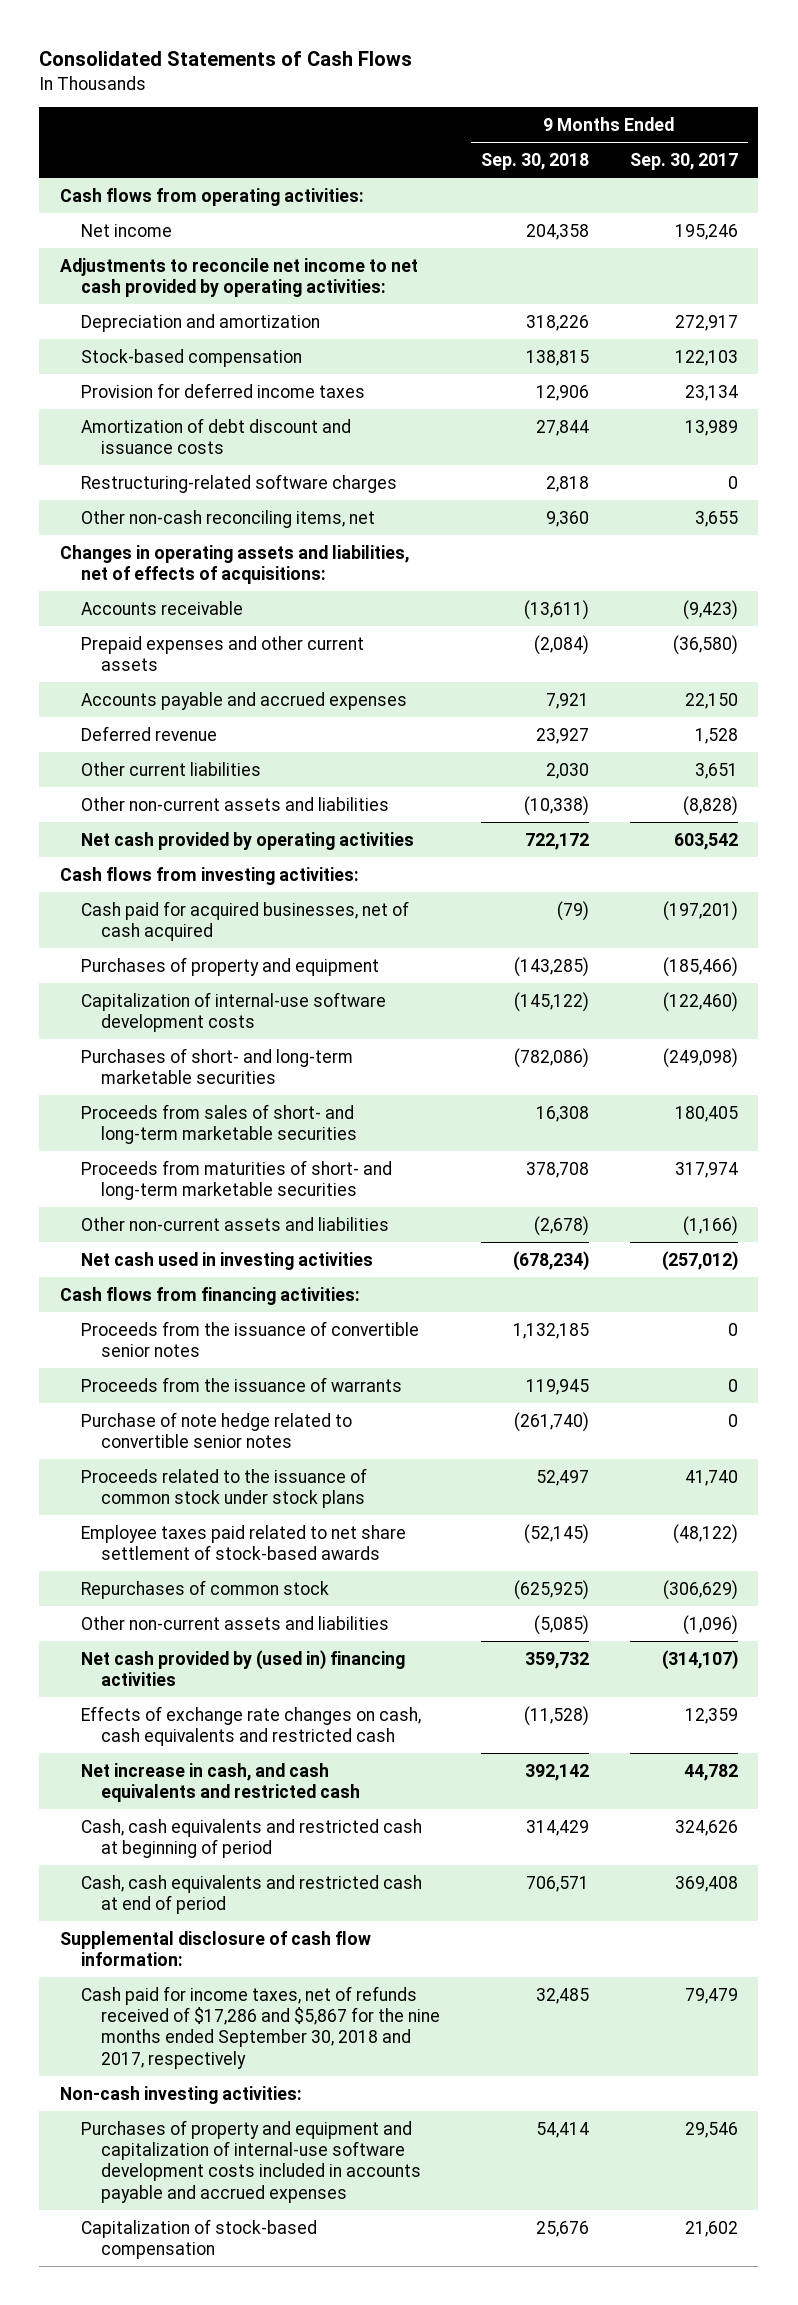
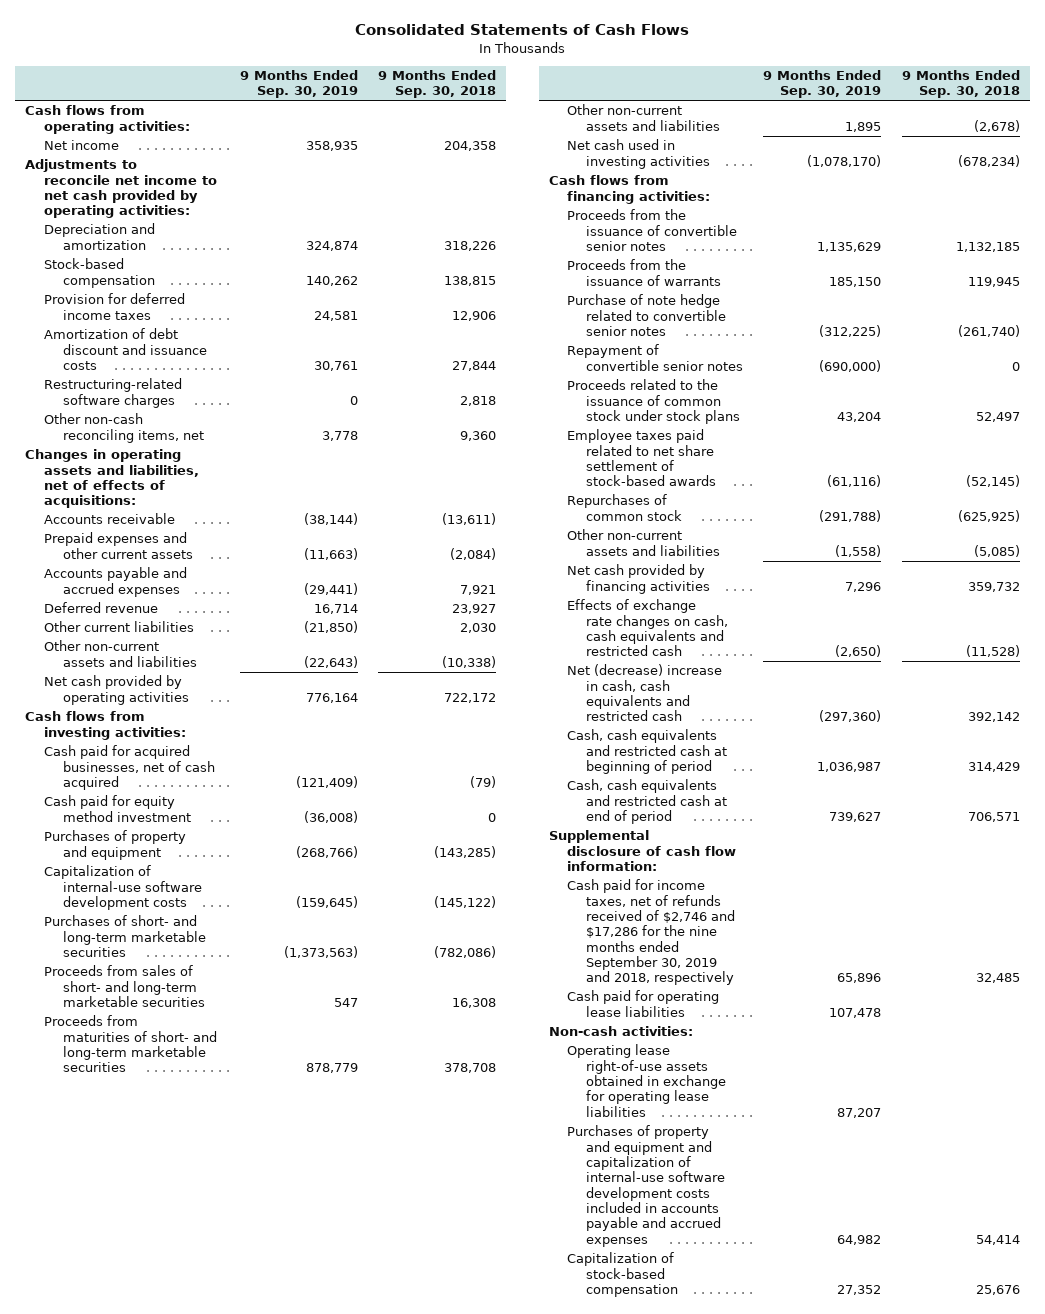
[629,152,738,170] Sep. 30, 2017 -> none
none -> [239,70,358,99] 9 Months Ended Sep. 30, 2019
none -> [43,795,191,822] Cash paid for equity method investment
none -> [567,344,744,371] Repayment of convertible senior notes
[80,1649,405,1687] Net cash provided by (used in) financing activities -> [567,564,711,594] Net cash provided by financing activities
[80,1762,361,1803] Net increase in cash, and cash equivalents and restricted cash -> [567,664,723,722] Net (decrease) increase in cash, cash equivalents and restricted cash
[80,1985,441,2069] Cash paid for income taxes, net of refunds received of $17,286 and $5,867 for the nine months ended September 30, 2018 and 2017, respectively -> [567,879,736,986] Cash paid for income taxes, net of refunds received of $2,746 and $17,286 for the nine months ended September 30, 2019 and 2018, respectively
none -> [567,990,720,1017] Cash paid for operating lease liabilities
[59,2085,302,2104] Non-cash investing activities: -> [548,1026,693,1037] Non-cash activities:
none -> [567,1044,727,1117] Operating lease right-of-use assets obtained in exchange for operating lease liabilities

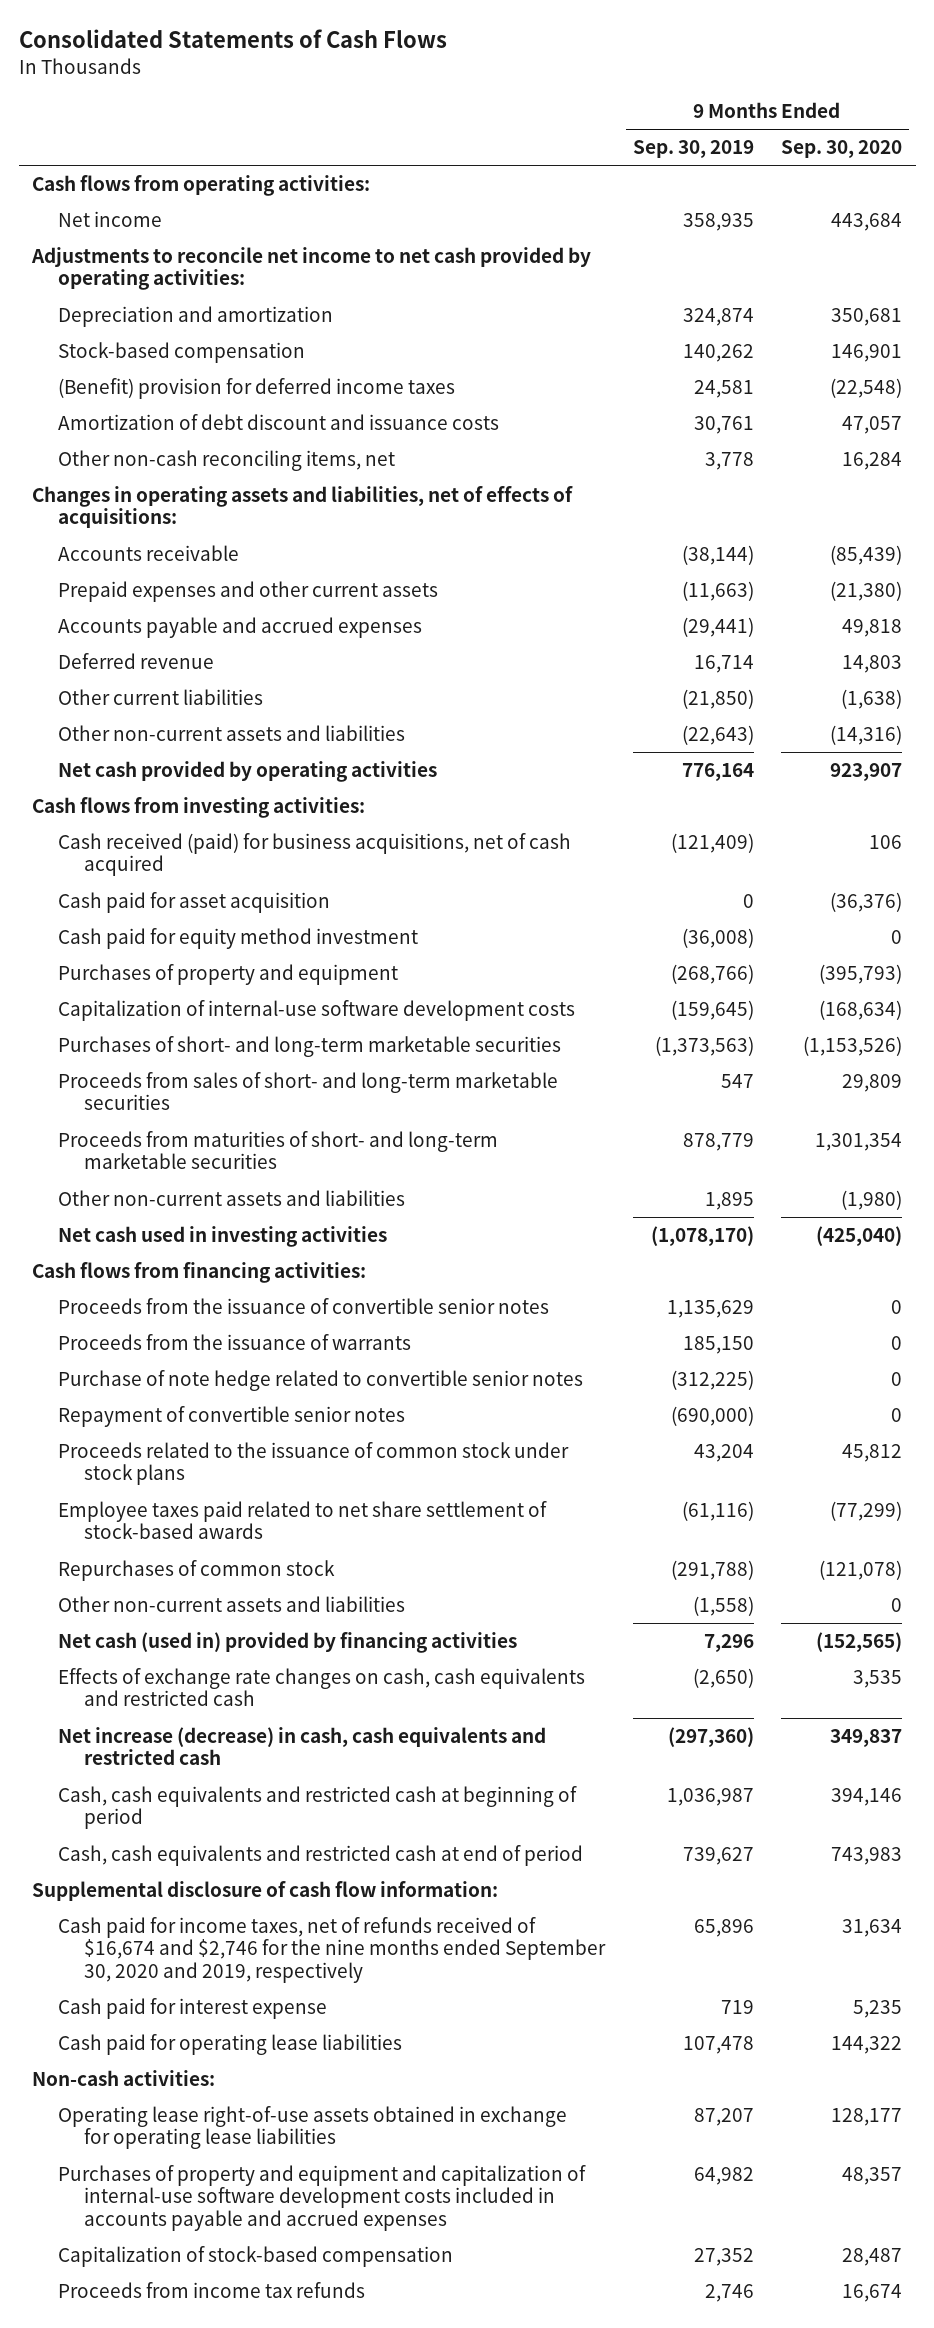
[378,70,497,99] 9 Months Ended Sep. 30, 2018 -> none
none -> [780,140,902,159] Sep. 30, 2020
[43,293,185,320] Provision for deferred income taxes -> [58,378,456,400] (Benefit) provision for deferred income taxes
[43,378,182,408] Restructuring-related software charges -> none
[43,745,215,791] Cash paid for acquired businesses, net of cash acquired -> [58,833,572,877] Cash received (paid) for business acquisitions, net of cash acquired
none -> [58,892,331,914] Cash paid for asset acquisition
[567,564,711,594] Net cash provided by financing activities -> [58,1632,518,1654] Net cash (used in) provided by financing activities
[567,664,723,722] Net (decrease) increase in cash, cash equivalents and restricted cash -> [58,1727,547,1766] Net increase (decrease) in cash, cash equivalents and restricted cash
[567,879,736,986] Cash paid for income taxes, net of refunds received of $2,746 and $17,286 for the nine months ended September 30, 2019 and 2018, respectively -> [58,1917,607,1983] Cash paid for income taxes, net of refunds received of $16,674 and $2,746 for the nine months ended September 30, 2020 and 2019, respectively
none -> [58,1998,328,2020] Cash paid for interest expense
none -> [58,2282,366,2299] Proceeds from income tax refunds

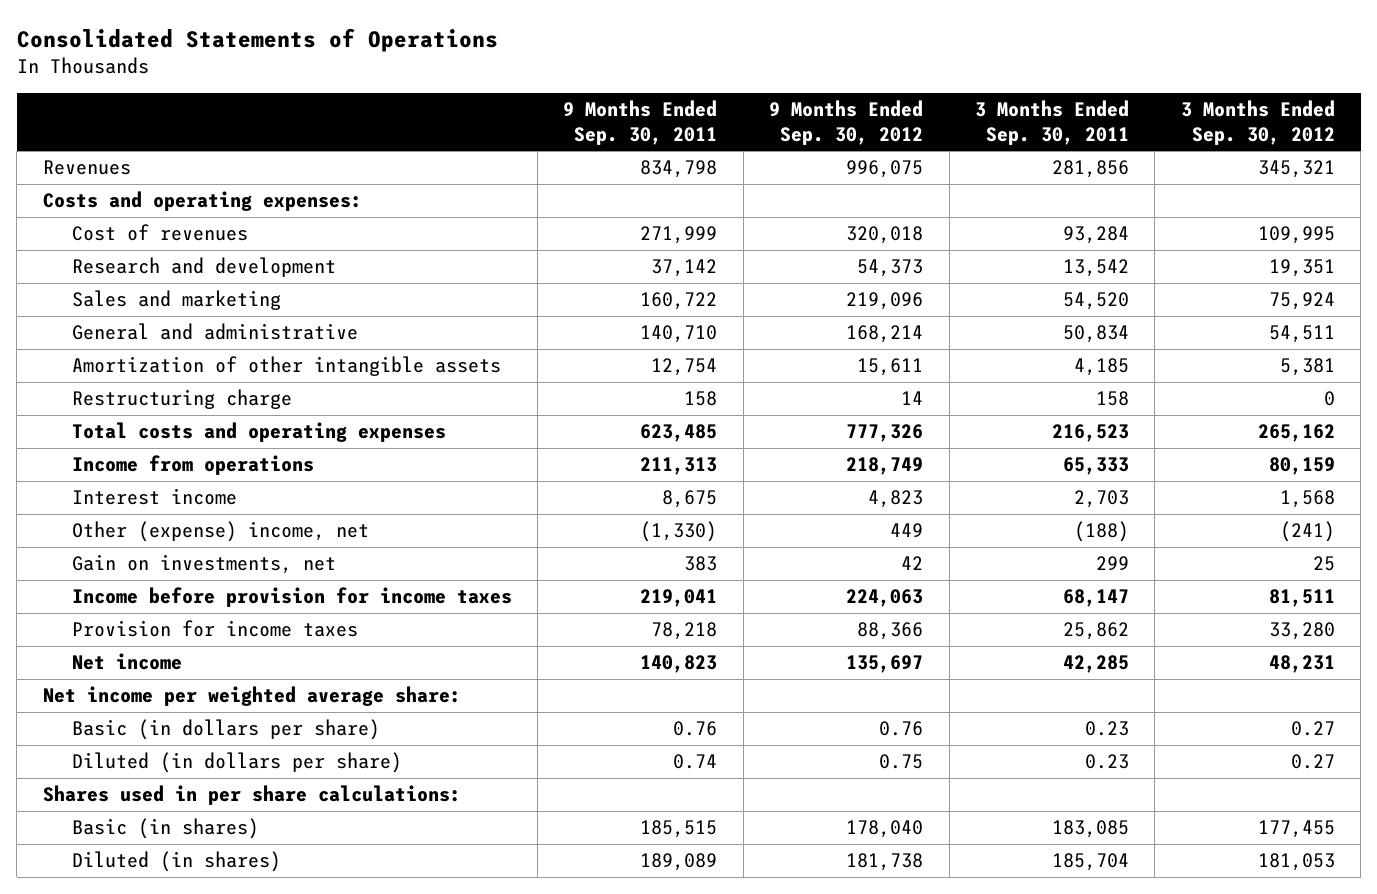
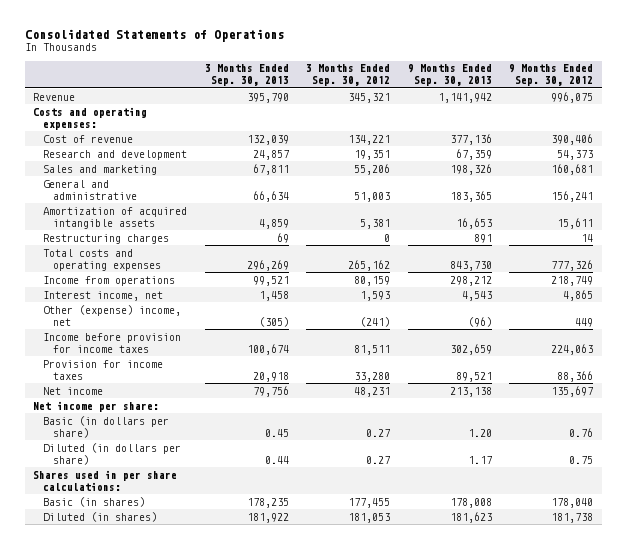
[563,100,718,145] 9 Months Ended Sep. 30, 2011 -> none
[974,100,1129,145] 3 Months Ended Sep. 30, 2011 -> none
none -> [204,64,289,87] 3 Months Ended Sep. 30, 2013
none -> [407,64,492,87] 9 Months Ended Sep. 30, 2013
[42,160,131,176] Revenues -> [33,92,76,101] Revenue
[71,224,248,242] Cost of revenues -> [43,134,134,143] Cost of revenue
[846,226,924,245] 320,018 -> [551,133,594,145] 390,406
[1257,226,1335,245] 109,995 -> [348,134,391,145] 134,221
[846,292,924,311] 219,096 -> [551,163,594,175] 160,681
[1268,292,1335,311] 75,924 -> [354,163,391,175] 55,206
[846,325,924,344] 168,214 -> [551,190,594,202] 156,241
[1268,325,1335,344] 54,511 -> [354,191,391,202] 51,003
[71,356,501,377] Amortization of other intangible assets -> [43,206,188,229] Amortization of acquired intangible assets
[71,389,292,410] Restructuring charge -> [43,233,170,244] Restructuring charges
[71,488,237,506] Interest income -> [43,290,164,301] Interest income, net
[868,490,924,509] 4,823 -> [563,289,594,301] 4,865
[1279,490,1335,509] 1,568 -> [360,290,391,301] 1,593
[71,554,336,575] Gain on investments, net -> none
[42,686,461,707] Net income per weighted average share: -> [33,400,160,412] Net income per share:

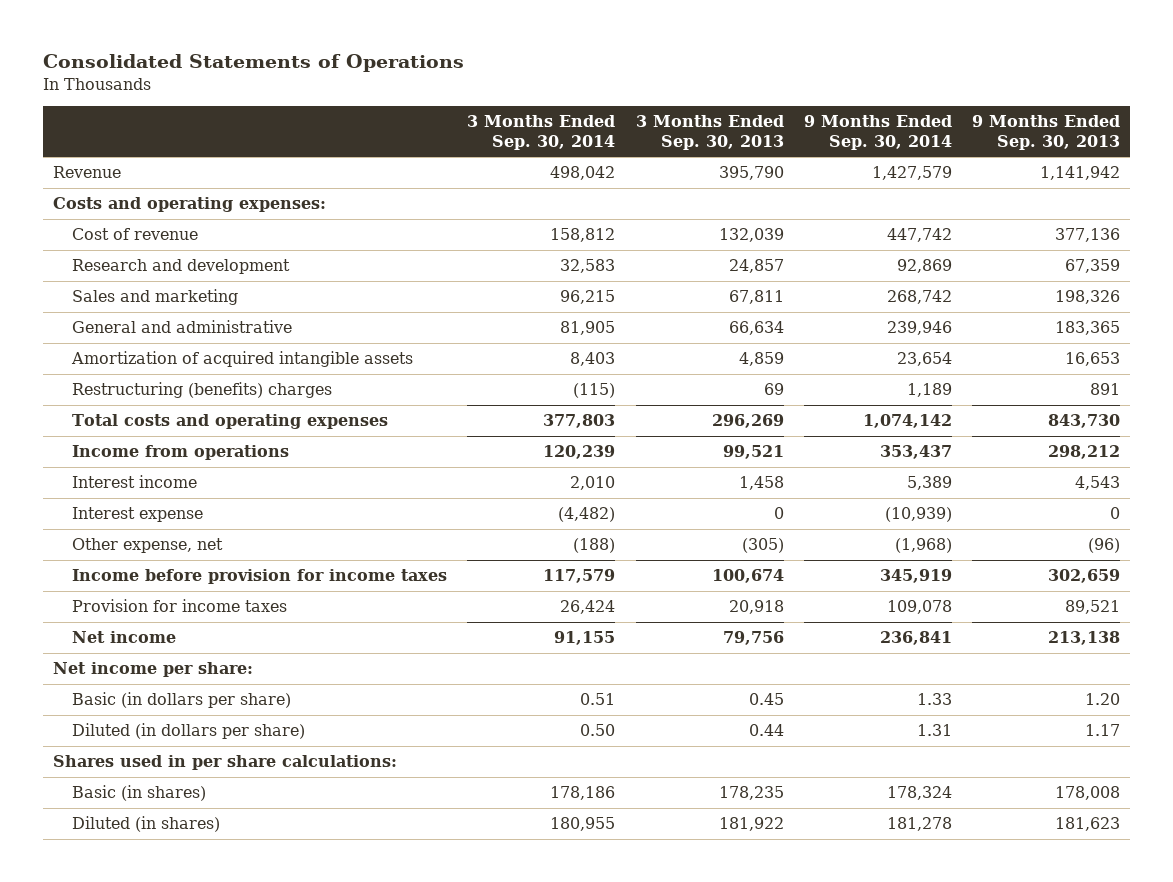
[306,64,391,87] 3 Months Ended Sep. 30, 2012 -> none
[509,64,594,87] 9 Months Ended Sep. 30, 2012 -> none
none -> [467,115,616,150] 3 Months Ended Sep. 30, 2014
none -> [803,115,952,150] 9 Months Ended Sep. 30, 2014
[43,233,170,244] Restructuring charges -> [71,382,332,399] Restructuring (benefits) charges
[43,290,164,301] Interest income, net -> [71,475,197,489] Interest income
none -> [71,507,203,523] Interest expense
[43,304,182,326] Other (expense) income, net -> [71,538,223,554] Other expense, net

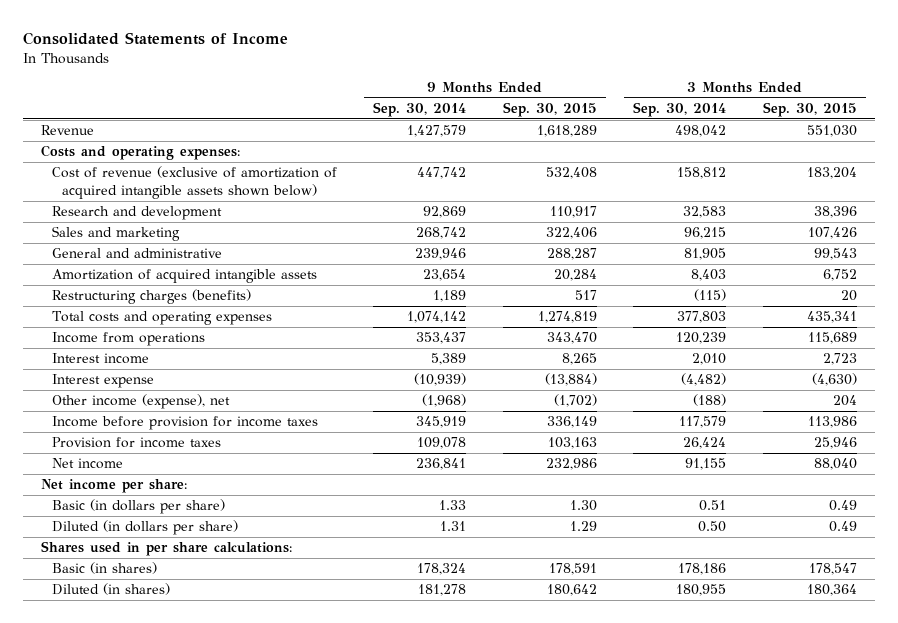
[43,53,465,72] Consolidated Statements of Operations -> [22,31,288,45] Consolidated Statements of Income
[635,115,784,150] 3 Months Ended Sep. 30, 2013 -> none
[972,115,1121,150] 9 Months Ended Sep. 30, 2013 -> none
none -> [502,102,597,118] Sep. 30, 2015
none -> [763,102,858,118] Sep. 30, 2015
[71,228,198,241] Cost of revenue -> [51,166,337,200] Cost of revenue (exclusive of amortization of acquired intangible assets shown below)
[71,382,332,399] Restructuring (benefits) charges -> [51,289,251,305] Restructuring charges (benefits)
[71,538,223,554] Other expense, net -> [51,394,230,410] Other income (expense), net

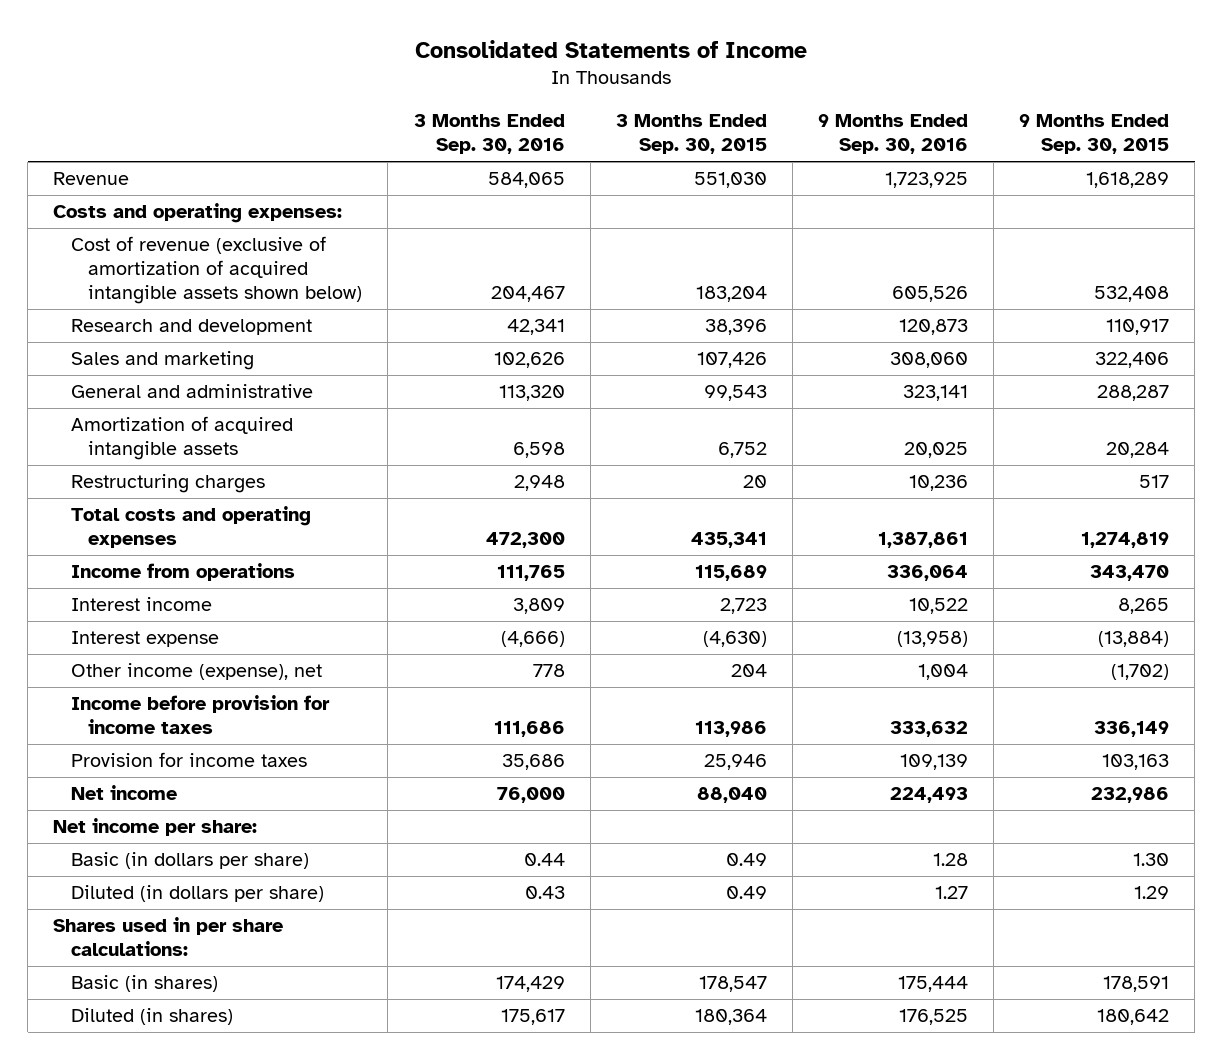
[373,102,467,118] Sep. 30, 2014 -> none
[633,102,727,118] Sep. 30, 2014 -> none
none -> [413,114,565,155] 3 Months Ended Sep. 30, 2016
none -> [817,114,968,155] 9 Months Ended Sep. 30, 2016
[51,289,251,305] Restructuring charges (benefits) -> [70,474,265,494] Restructuring charges

